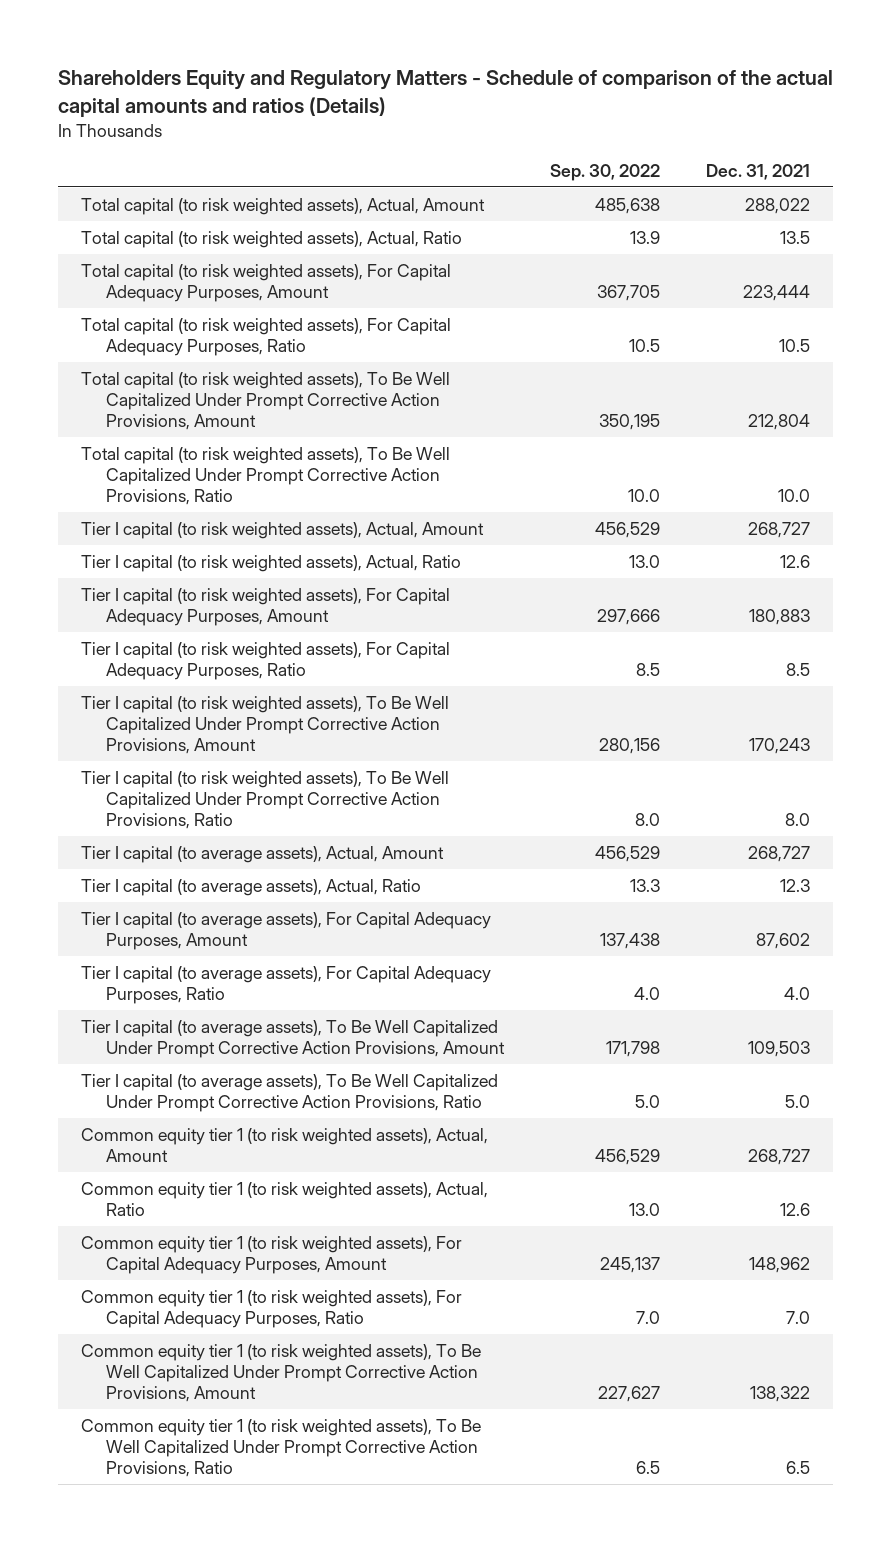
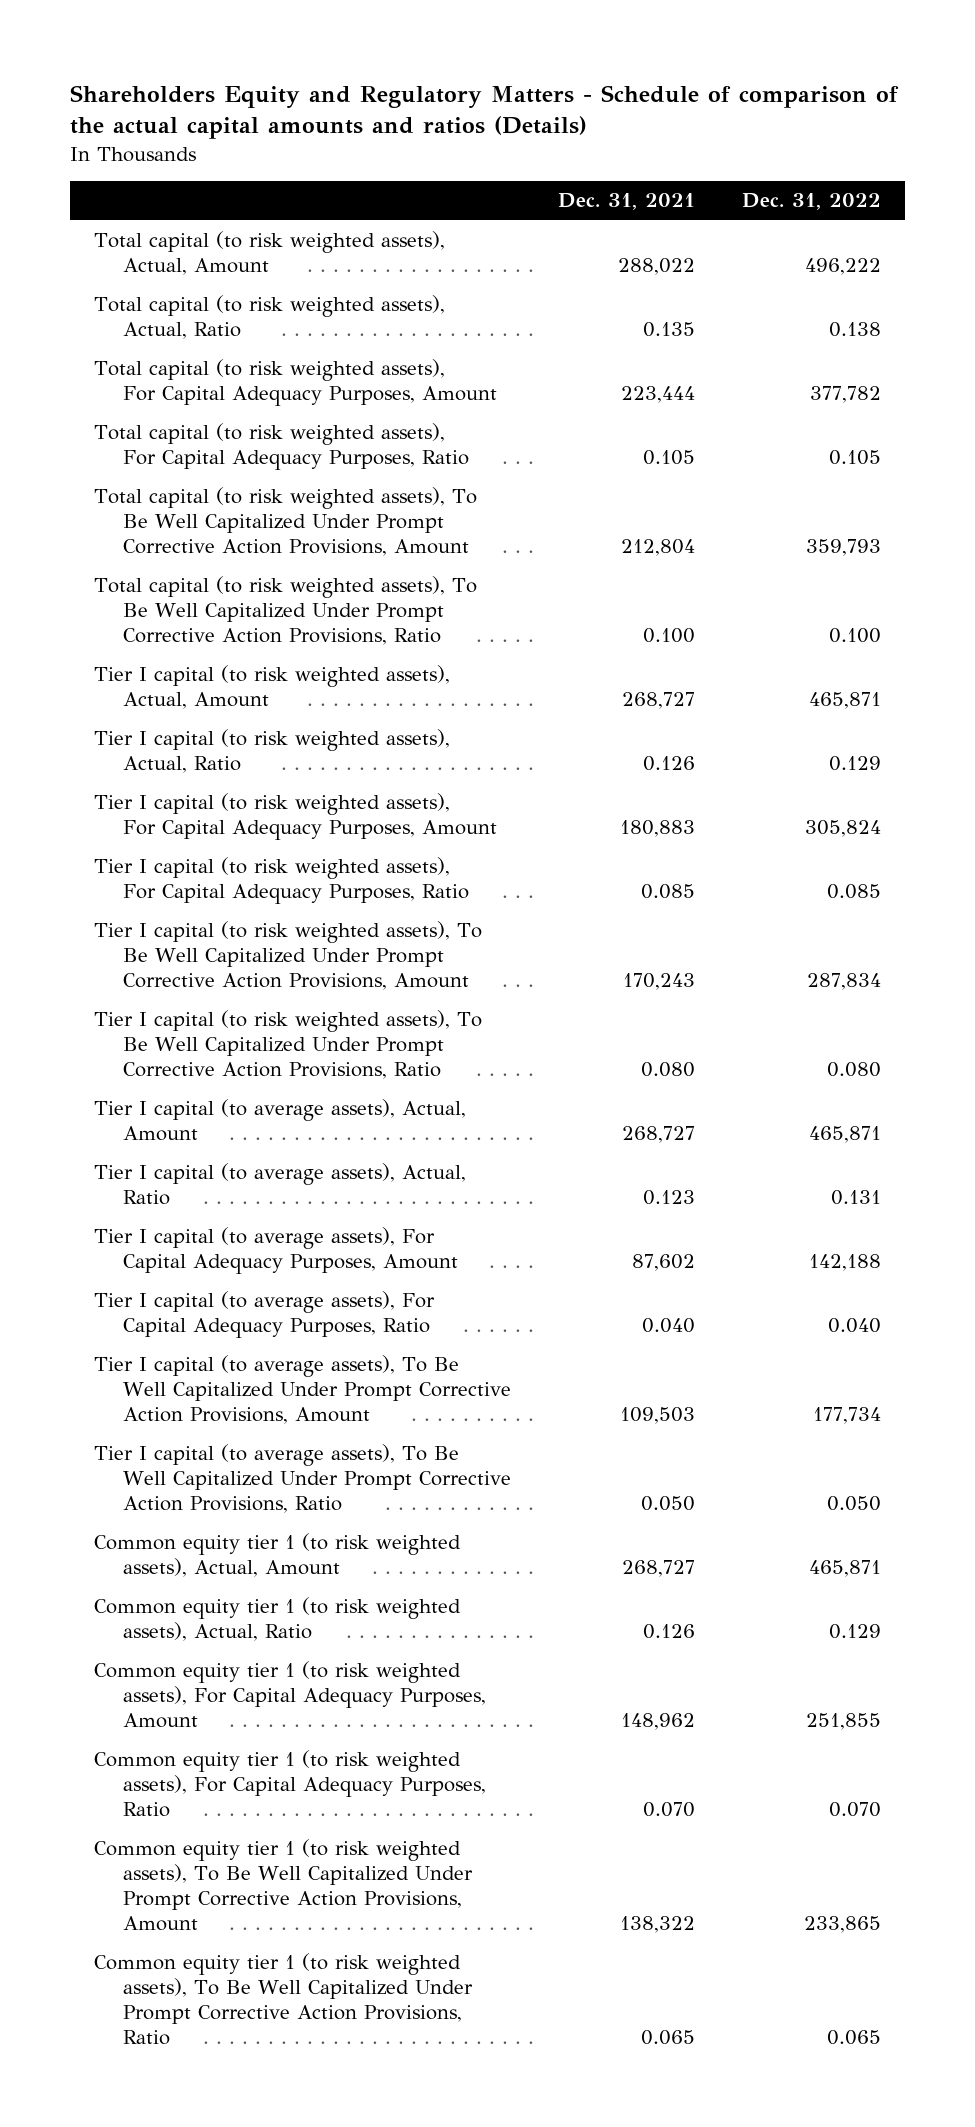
[550,164,661,182] Sep. 30, 2022 -> none
none -> [741,193,881,211] Dec. 31, 2022
[780,230,811,244] 13.5 -> [642,322,695,338] 0.135
[779,338,811,352] 10.5 -> [642,450,695,466] 0.105
[778,489,811,503] 10.0 -> [642,628,695,644] 0.100
[780,554,811,568] 12.6 -> [642,756,695,772] 0.126
[786,662,811,676] 8.5 -> [640,884,695,900] 0.085
[785,813,811,827] 8.0 -> [640,1062,695,1078] 0.080
[780,878,811,892] 12.3 -> [642,1190,695,1206] 0.123
[784,986,811,1000] 4.0 -> [641,1318,695,1334] 0.040
[785,1094,811,1108] 5.0 -> [640,1496,695,1512] 0.050
[780,1202,811,1216] 12.6 -> [642,1624,695,1640] 0.126
[786,1310,811,1324] 7.0 -> [642,1802,695,1818] 0.070
[786,1461,811,1475] 6.5 -> [640,2030,695,2046] 0.065

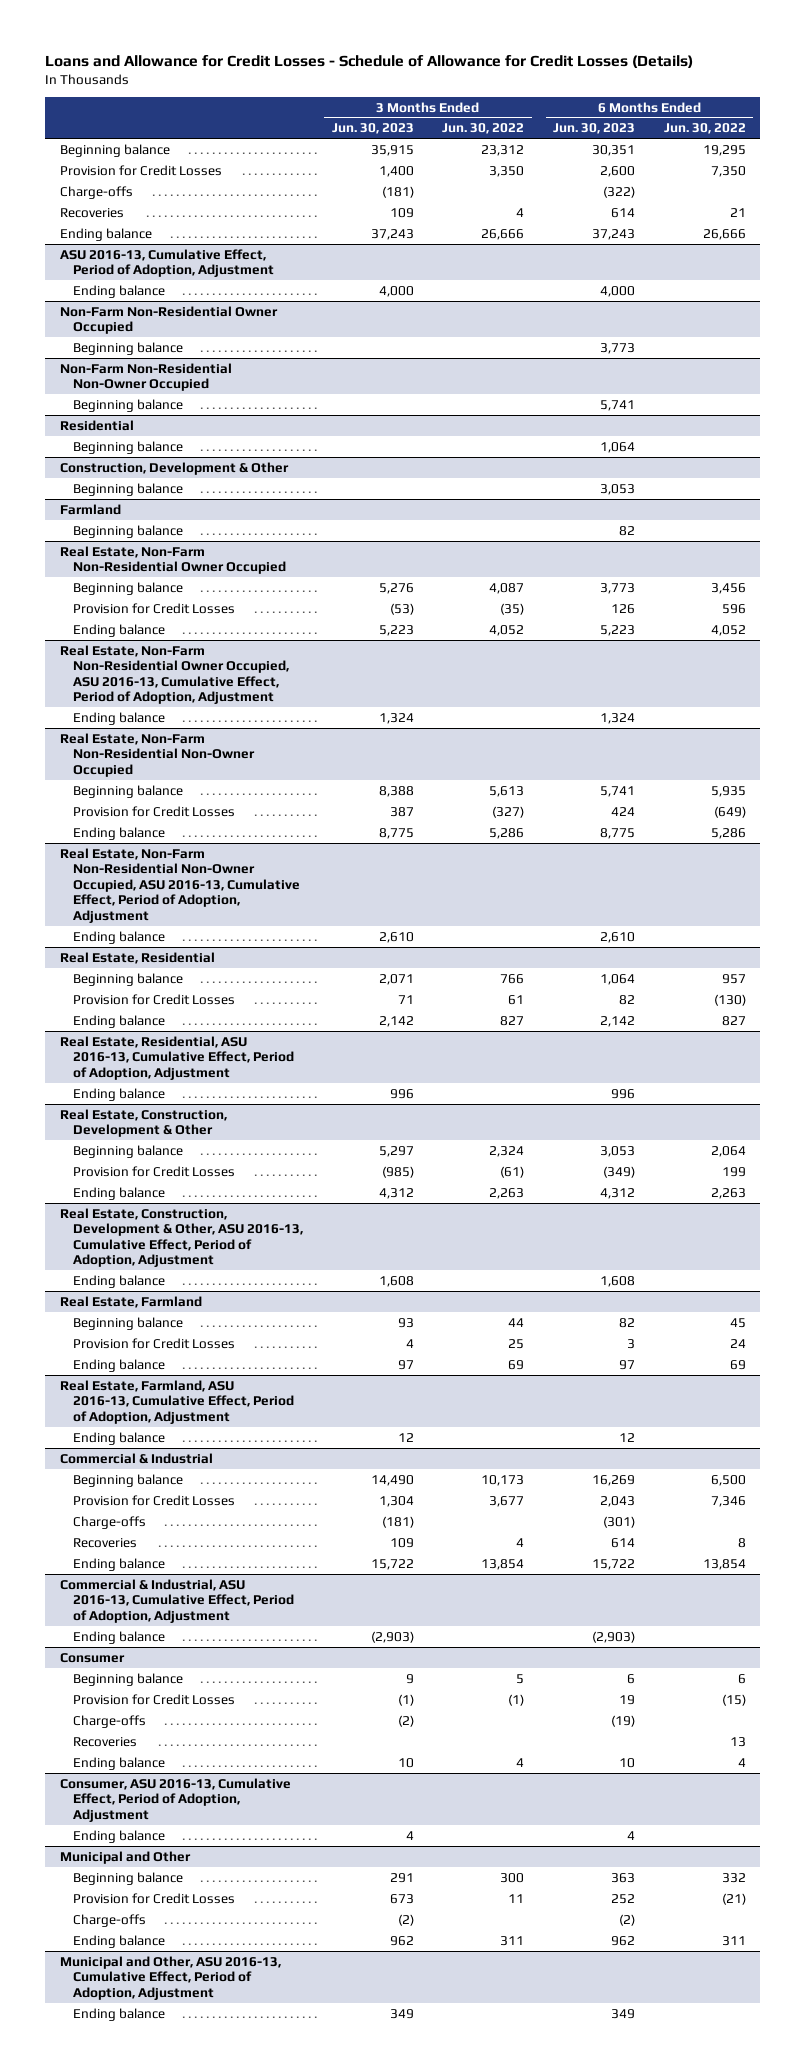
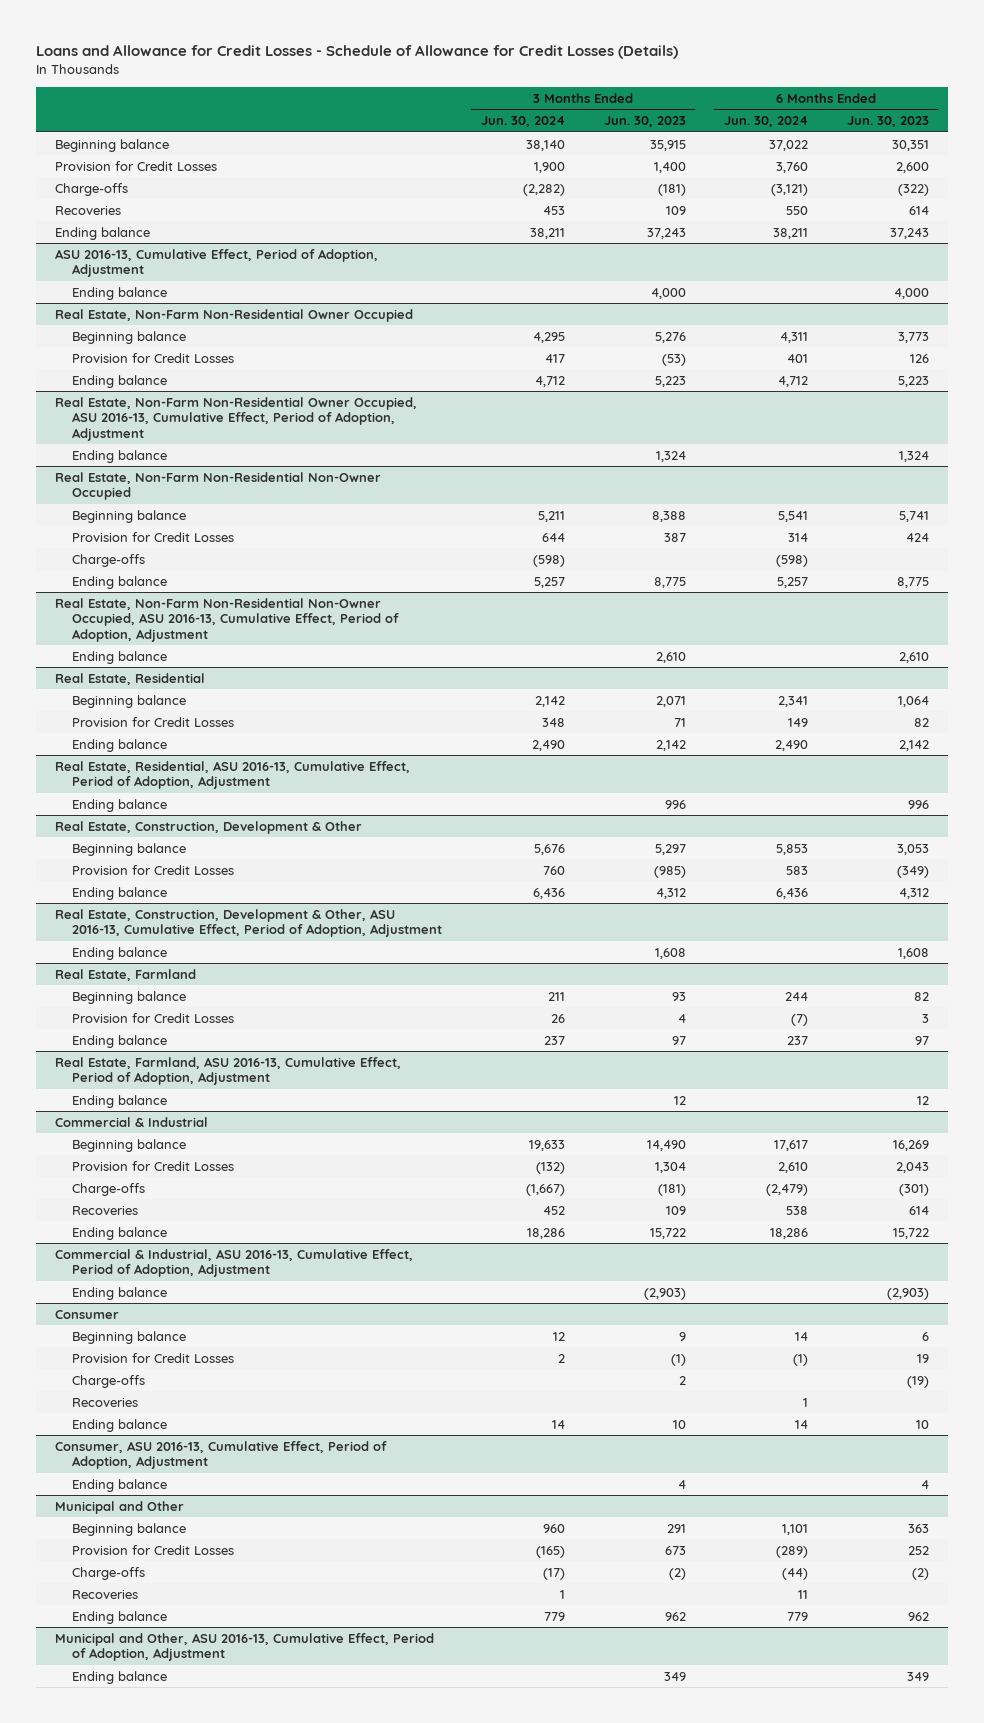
[442,123,525,135] Jun. 30, 2022 -> none
[663,123,746,135] Jun. 30, 2022 -> none
none -> [480,116,565,128] Jun. 30, 2024
none -> [724,116,809,128] Jun. 30, 2024
[59,305,278,335] Non-Farm Non-Residential Owner Occupied -> none
[72,341,183,355] Beginning balance -> none
[59,362,232,392] Non-Farm Non-Residential Non-Owner Occupied -> none
[72,398,183,412] Beginning balance -> none
[59,419,134,431] Residential -> none
[72,440,183,454] Beginning balance -> none
[59,461,289,475] Construction, Development & Other -> none
[72,482,183,496] Beginning balance -> none
[59,503,121,515] Farmland -> none
[72,524,183,538] Beginning balance -> none
none -> [72,553,146,567] Charge-offs
[397,1714,414,1727] (2) -> [678,1375,686,1385] 2
none -> [72,1589,139,1599] Recoveries

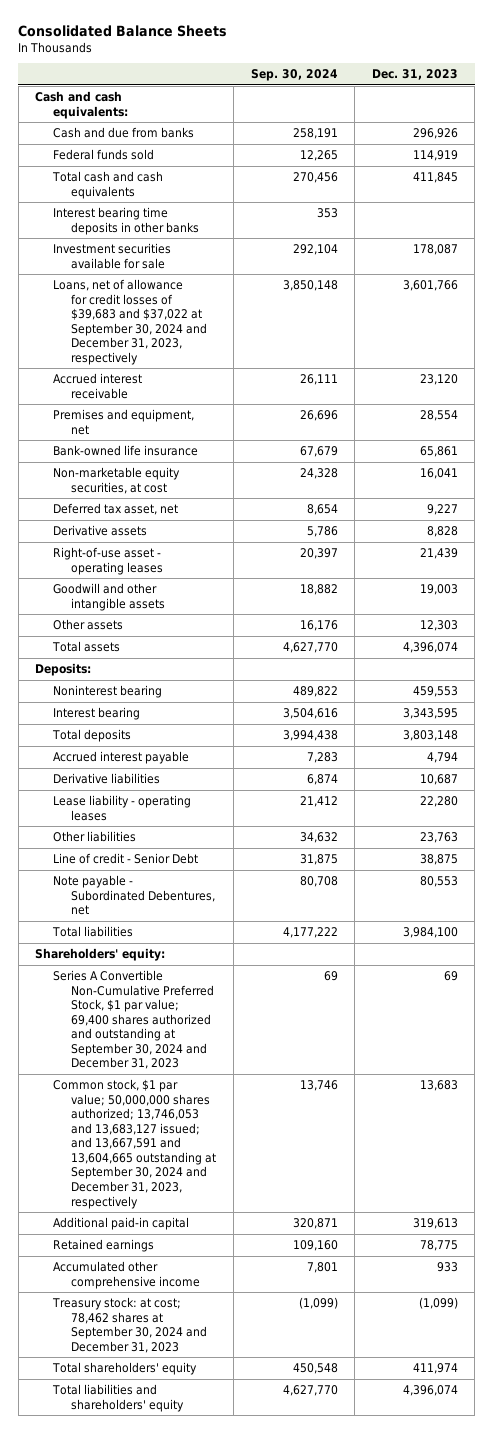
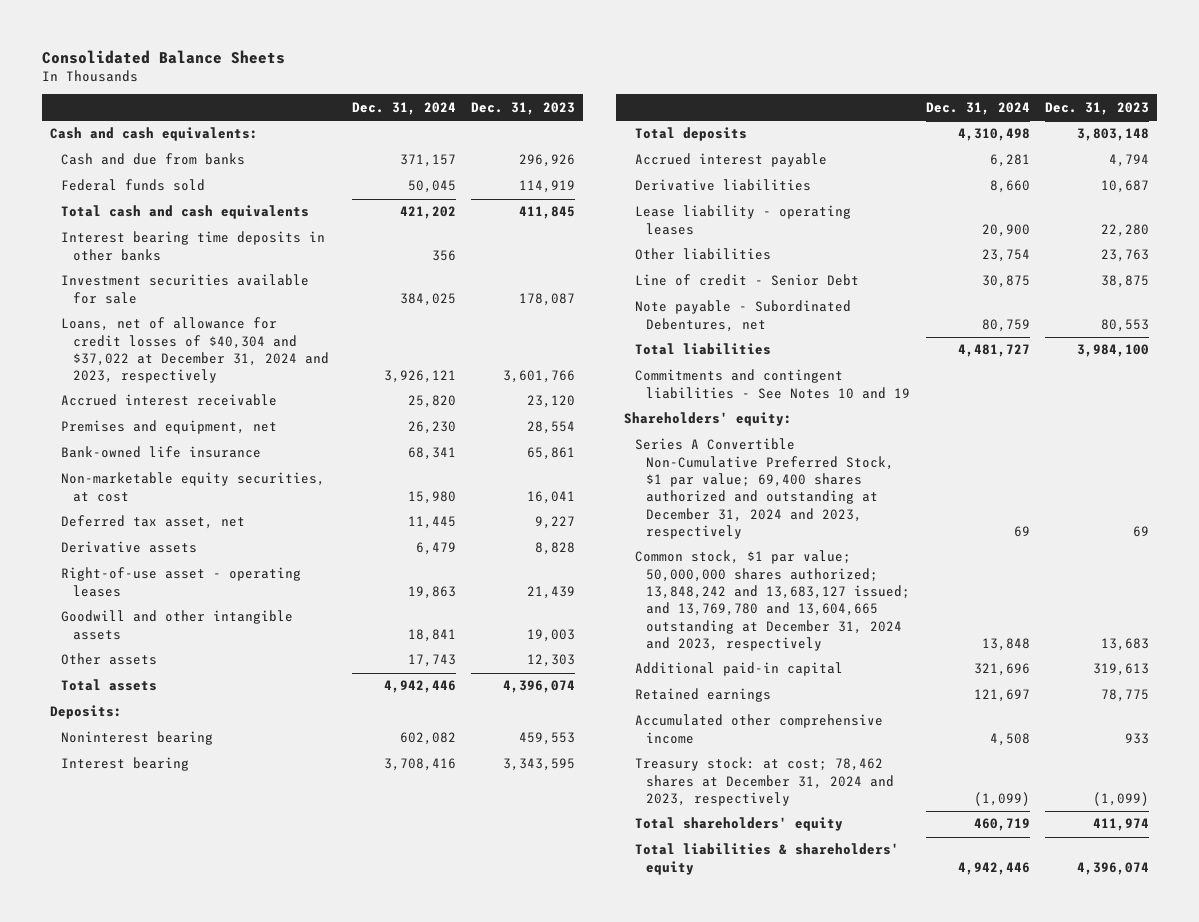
[250,69,338,82] Sep. 30, 2024 -> none
none -> [351,101,456,115] Dec. 31, 2024
[53,278,208,365] Loans, net of allowance for credit losses of $39,683 and $37,022 at September 30, 2024 and December 31, 2023, respectively -> [61,317,329,384] Loans, net of allowance for credit losses of $40,304 and $37,022 at December 31, 2024 and 2023, respectively
none -> [635,369,911,399] Commitments and contingent liabilities - See Notes 10 and 19
[53,969,215,1070] Series A Convertible Non-Cumulative Preferred Stock, $1 par value; 69,400 shares authorized and outstanding at September 30, 2024 and December 31, 2023 -> [635,438,895,539] Series A Convertible Non-Cumulative Preferred Stock, $1 par value; 69,400 shares authorized and outstanding at December 31, 2024 and 2023, respectively
[53,1078,217,1209] Common stock, $1 par value; 50,000,000 shares authorized; 13,746,053 and 13,683,127 issued; and 13,667,591 and 13,604,665 outstanding at September 30, 2024 and December 31, 2023, respectively -> [635,550,911,651] Common stock, $1 par value; 50,000,000 shares authorized; 13,848,242 and 13,683,127 issued; and 13,769,780 and 13,604,665 outstanding at December 31, 2024 and 2023, respectively
[52,1296,208,1353] Treasury stock: at cost; 78,462 shares at September 30, 2024 and December 31, 2023 -> [635,757,895,807] Treasury stock: at cost; 78,462 shares at December 31, 2024 and 2023, respectively
[52,1383,185,1412] Total liabilities and shareholders' equity -> [635,843,900,875] Total liabilities & shareholders' equity

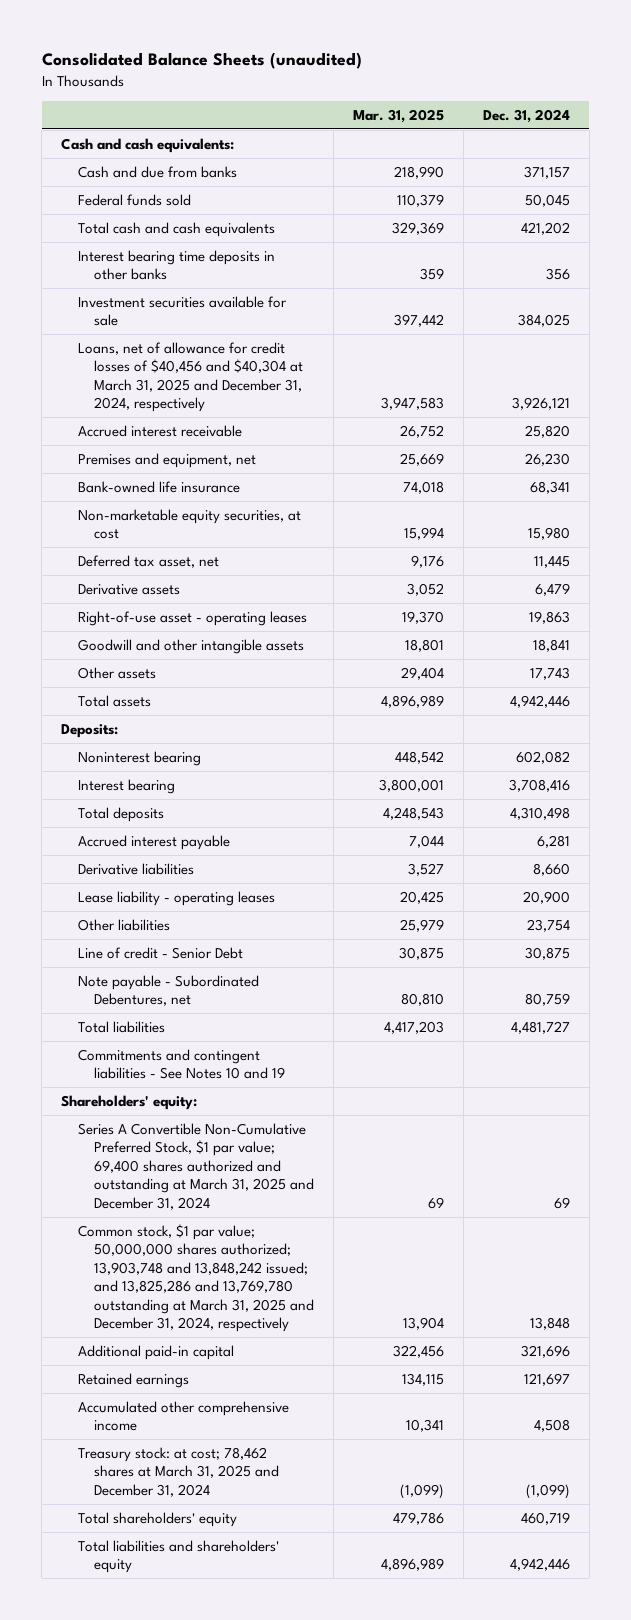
[42,50,286,65] Consolidated Balance Sheets -> [41,52,362,70] Consolidated Balance Sheets (unaudited)
[471,101,576,115] Dec. 31, 2023 -> none
none -> [353,108,445,123] Mar. 31, 2025
[61,317,329,384] Loans, net of allowance for credit losses of $40,304 and $37,022 at December 31, 2024 and 2023, respectively -> [77,341,304,413] Loans, net of allowance for credit losses of $40,456 and $40,304 at March 31, 2025 and December 31, 2024, respectively
[635,438,895,539] Series A Convertible Non-Cumulative Preferred Stock, $1 par value; 69,400 shares authorized and outstanding at December 31, 2024 and 2023, respectively -> [77,1122,315,1210] Series A Convertible Non-Cumulative Preferred Stock, $1 par value; 69,400 shares authorized and outstanding at March 31, 2025 and December 31, 2024
[635,550,911,651] Common stock, $1 par value; 50,000,000 shares authorized; 13,848,242 and 13,683,127 issued; and 13,769,780 and 13,604,665 outstanding at December 31, 2024 and 2023, respectively -> [77,1223,315,1333] Common stock, $1 par value; 50,000,000 shares authorized; 13,903,748 and 13,848,242 issued; and 13,825,286 and 13,769,780 outstanding at March 31, 2025 and December 31, 2024, respectively
[635,757,895,807] Treasury stock: at cost; 78,462 shares at December 31, 2024 and 2023, respectively -> [77,1446,280,1497] Treasury stock: at cost; 78,462 shares at March 31, 2025 and December 31, 2024
[635,843,900,875] Total liabilities & shareholders' equity -> [77,1539,279,1574] Total liabilities and shareholders' equity

